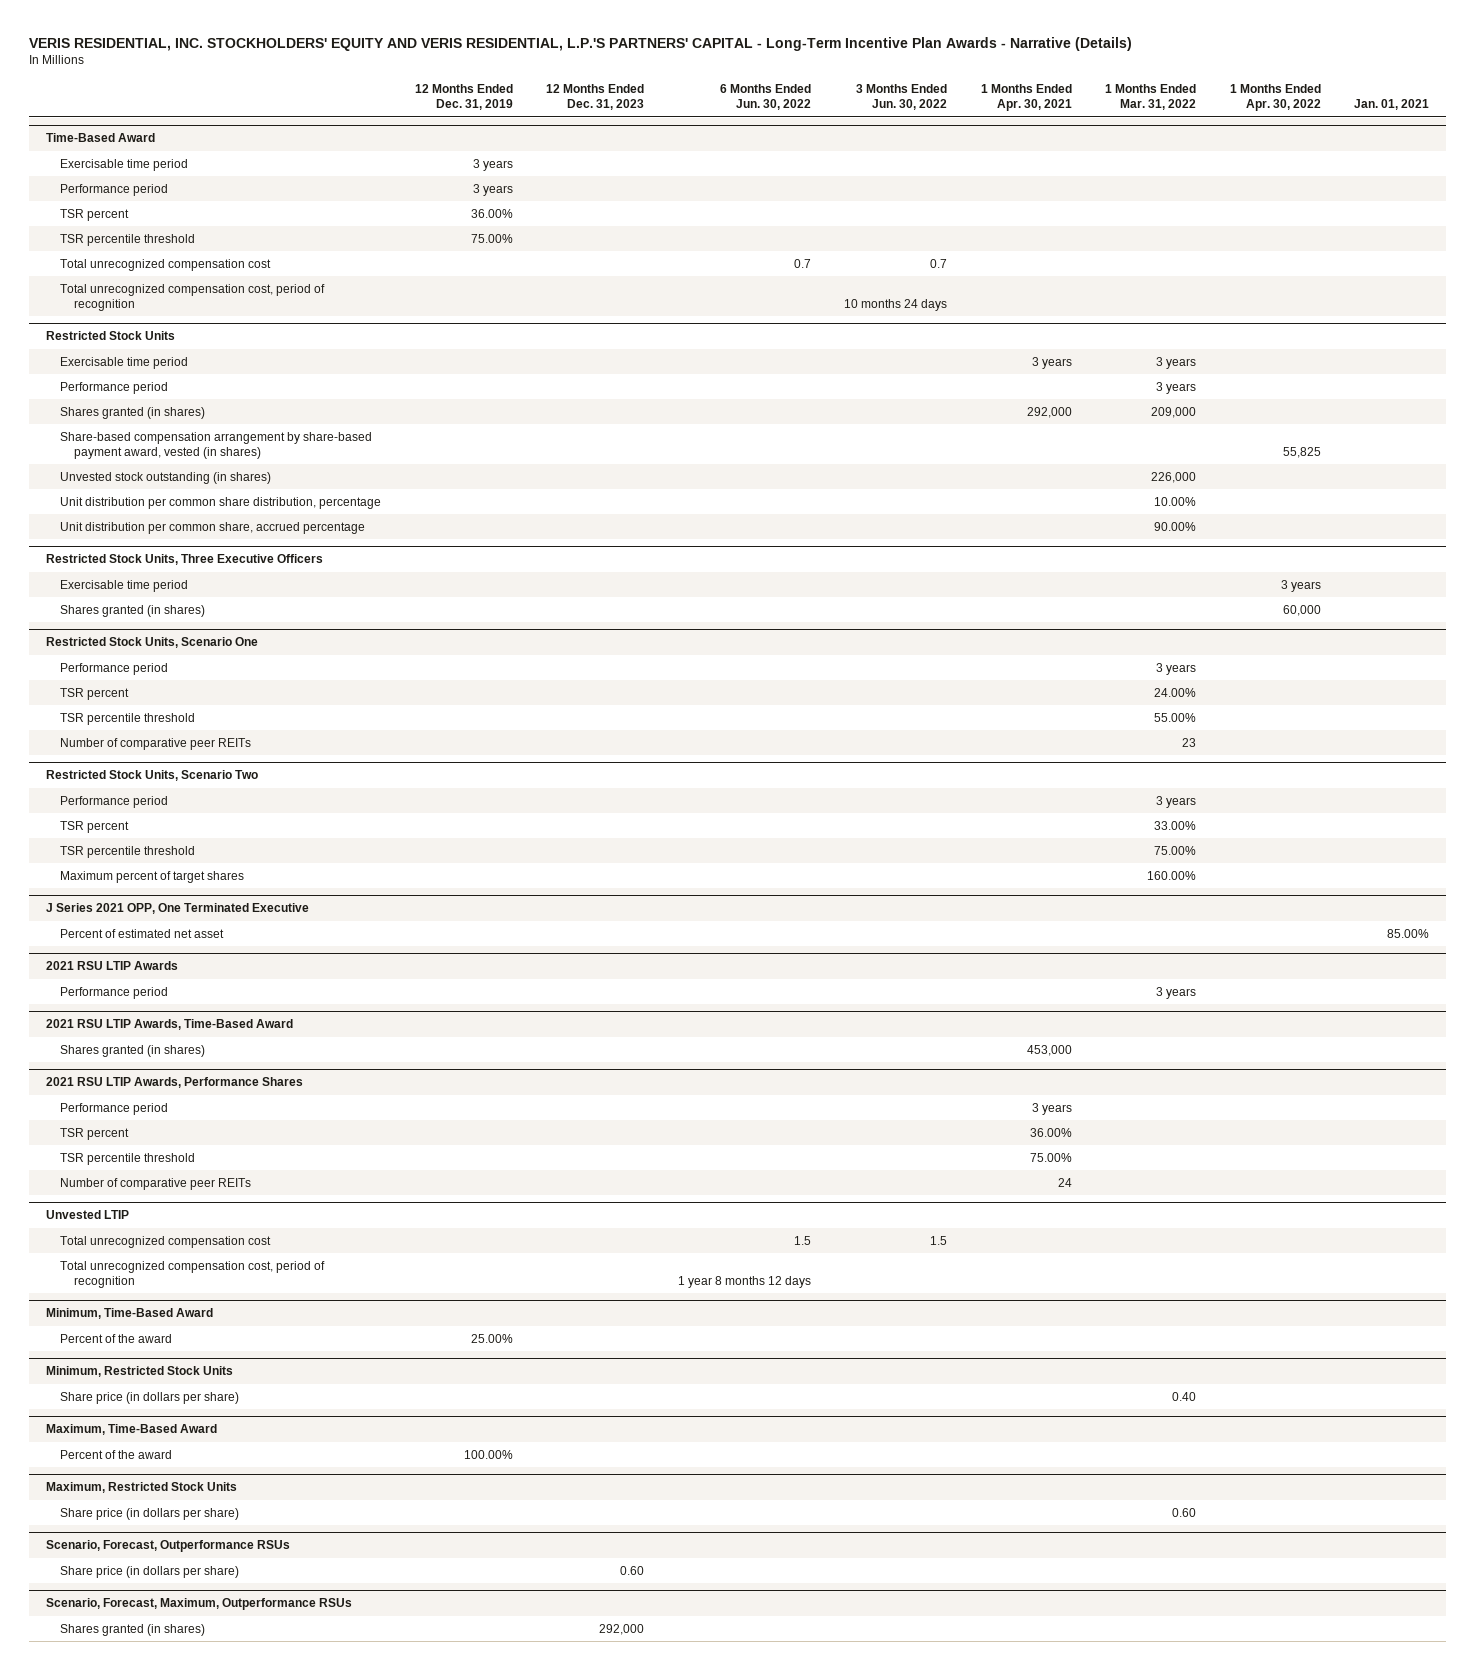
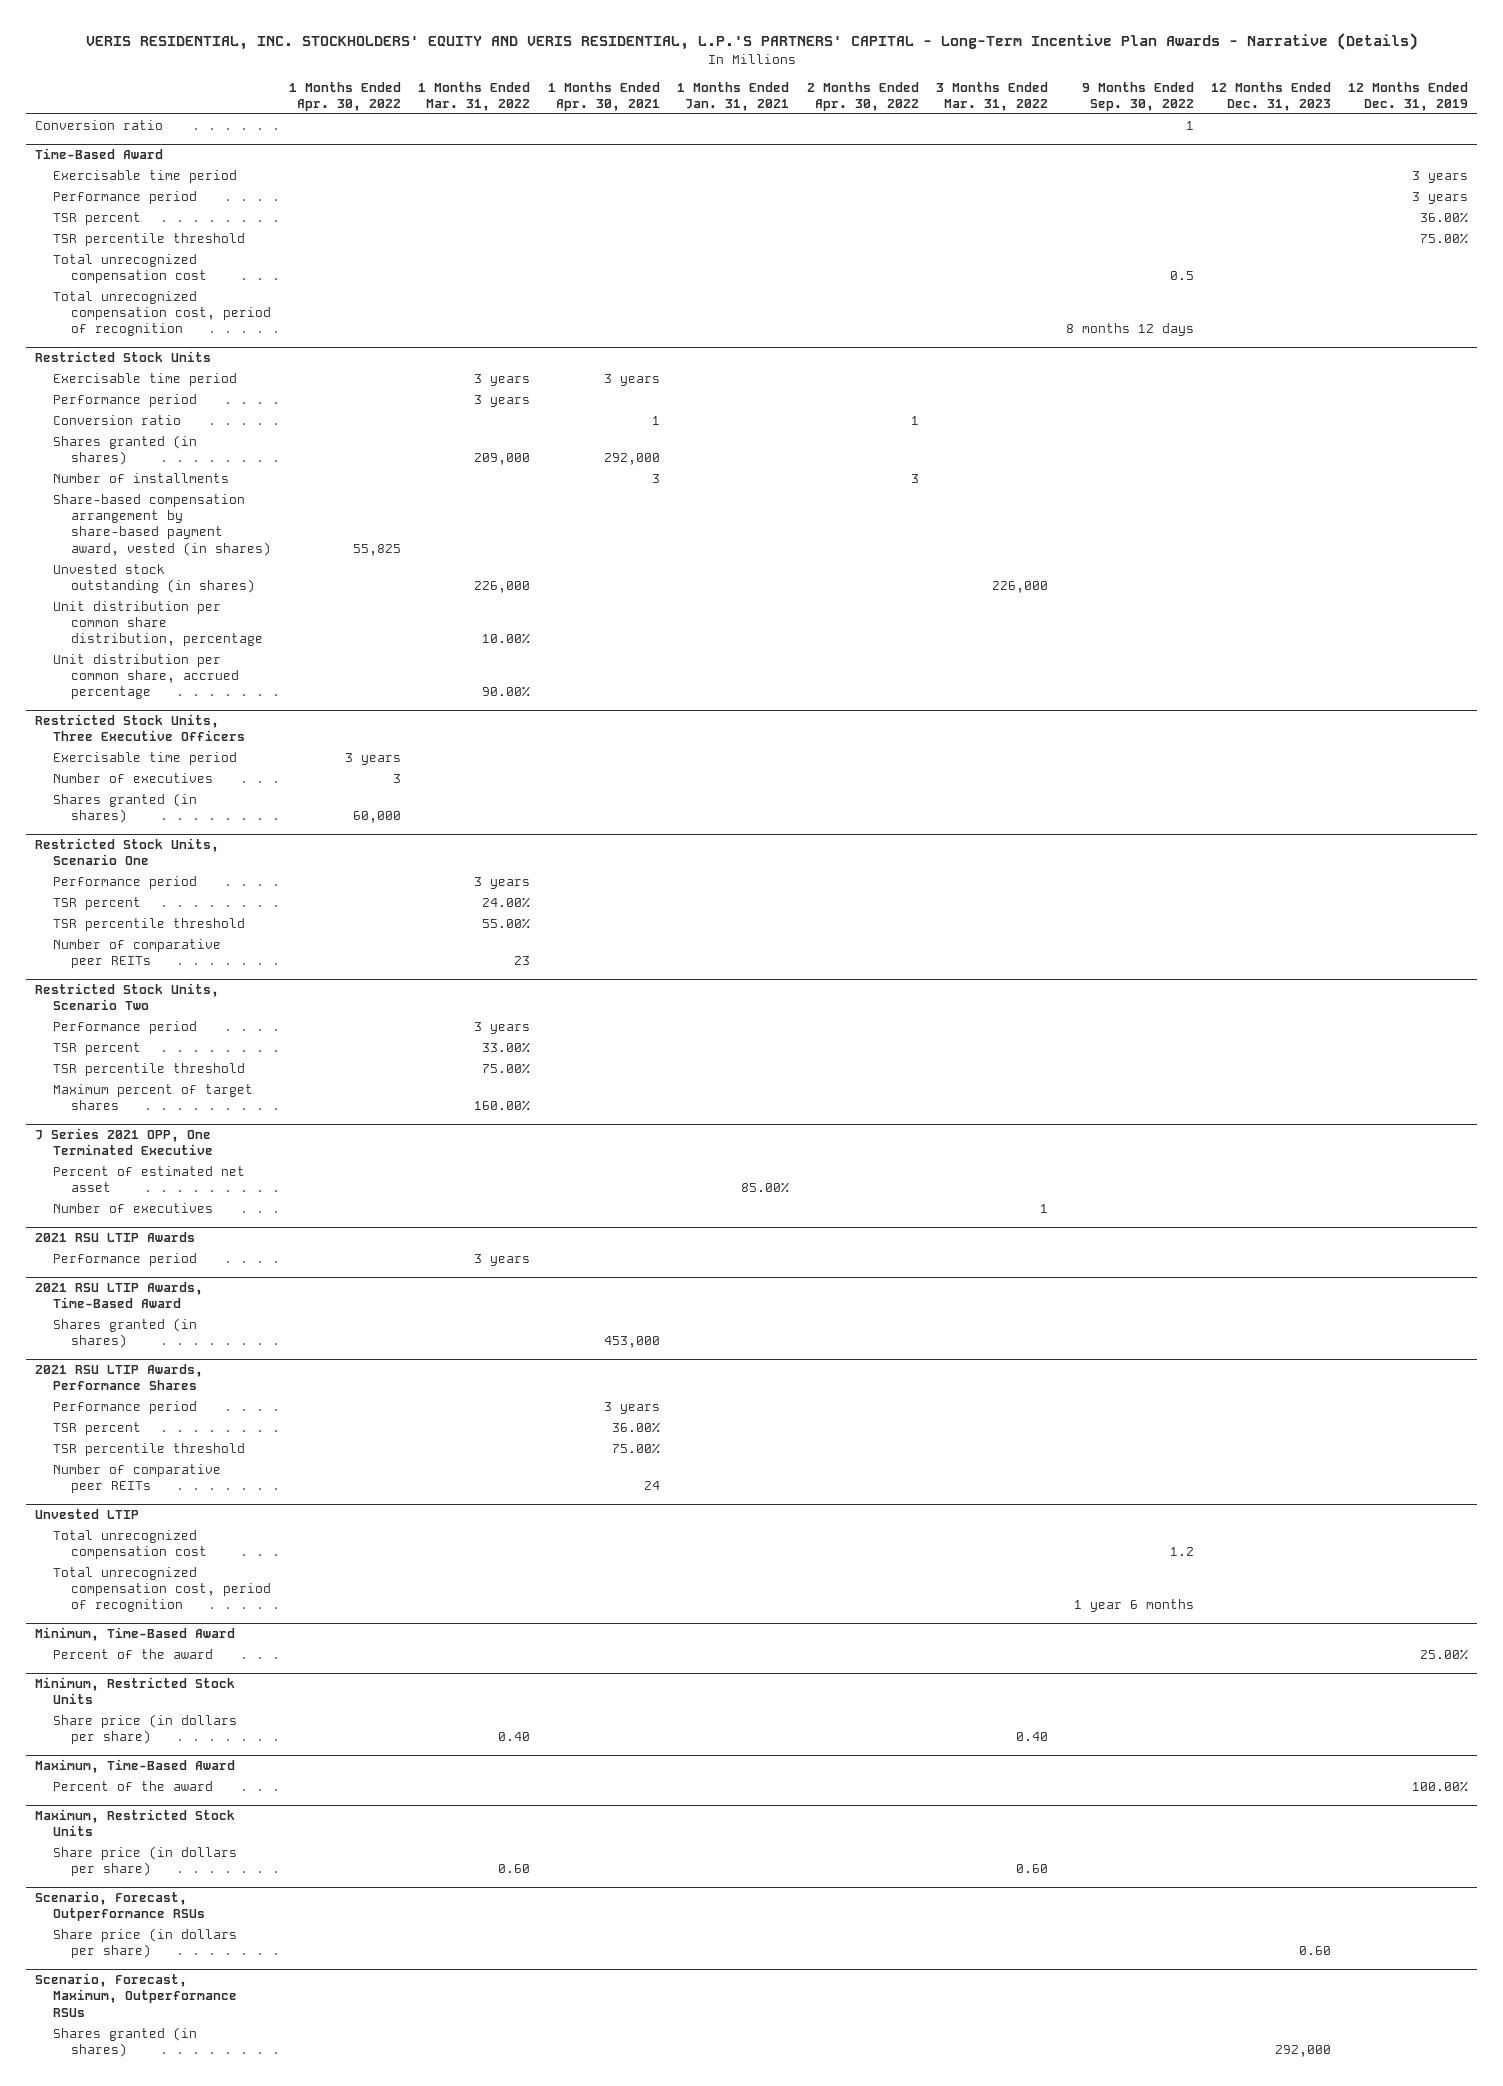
[719,84,811,111] 6 Months Ended Jun. 30, 2022 -> none
[856,84,948,111] 3 Months Ended Jun. 30, 2022 -> none
[1354,99,1430,111] Jan. 01, 2021 -> none
none -> [677,81,790,111] 1 Months Ended Jan. 31, 2021
none -> [806,81,919,111] 2 Months Ended Apr. 30, 2022
none -> [936,81,1049,111] 3 Months Ended Mar. 31, 2022
none -> [1081,81,1194,111] 9 Months Ended Sep. 30, 2022
none -> [34,120,163,131] Conversion ratio
none -> [53,415,182,426] Conversion ratio
none -> [53,473,230,484] Number of installments
none -> [53,773,214,784] Number of executives
none -> [53,1203,214,1214] Number of executives

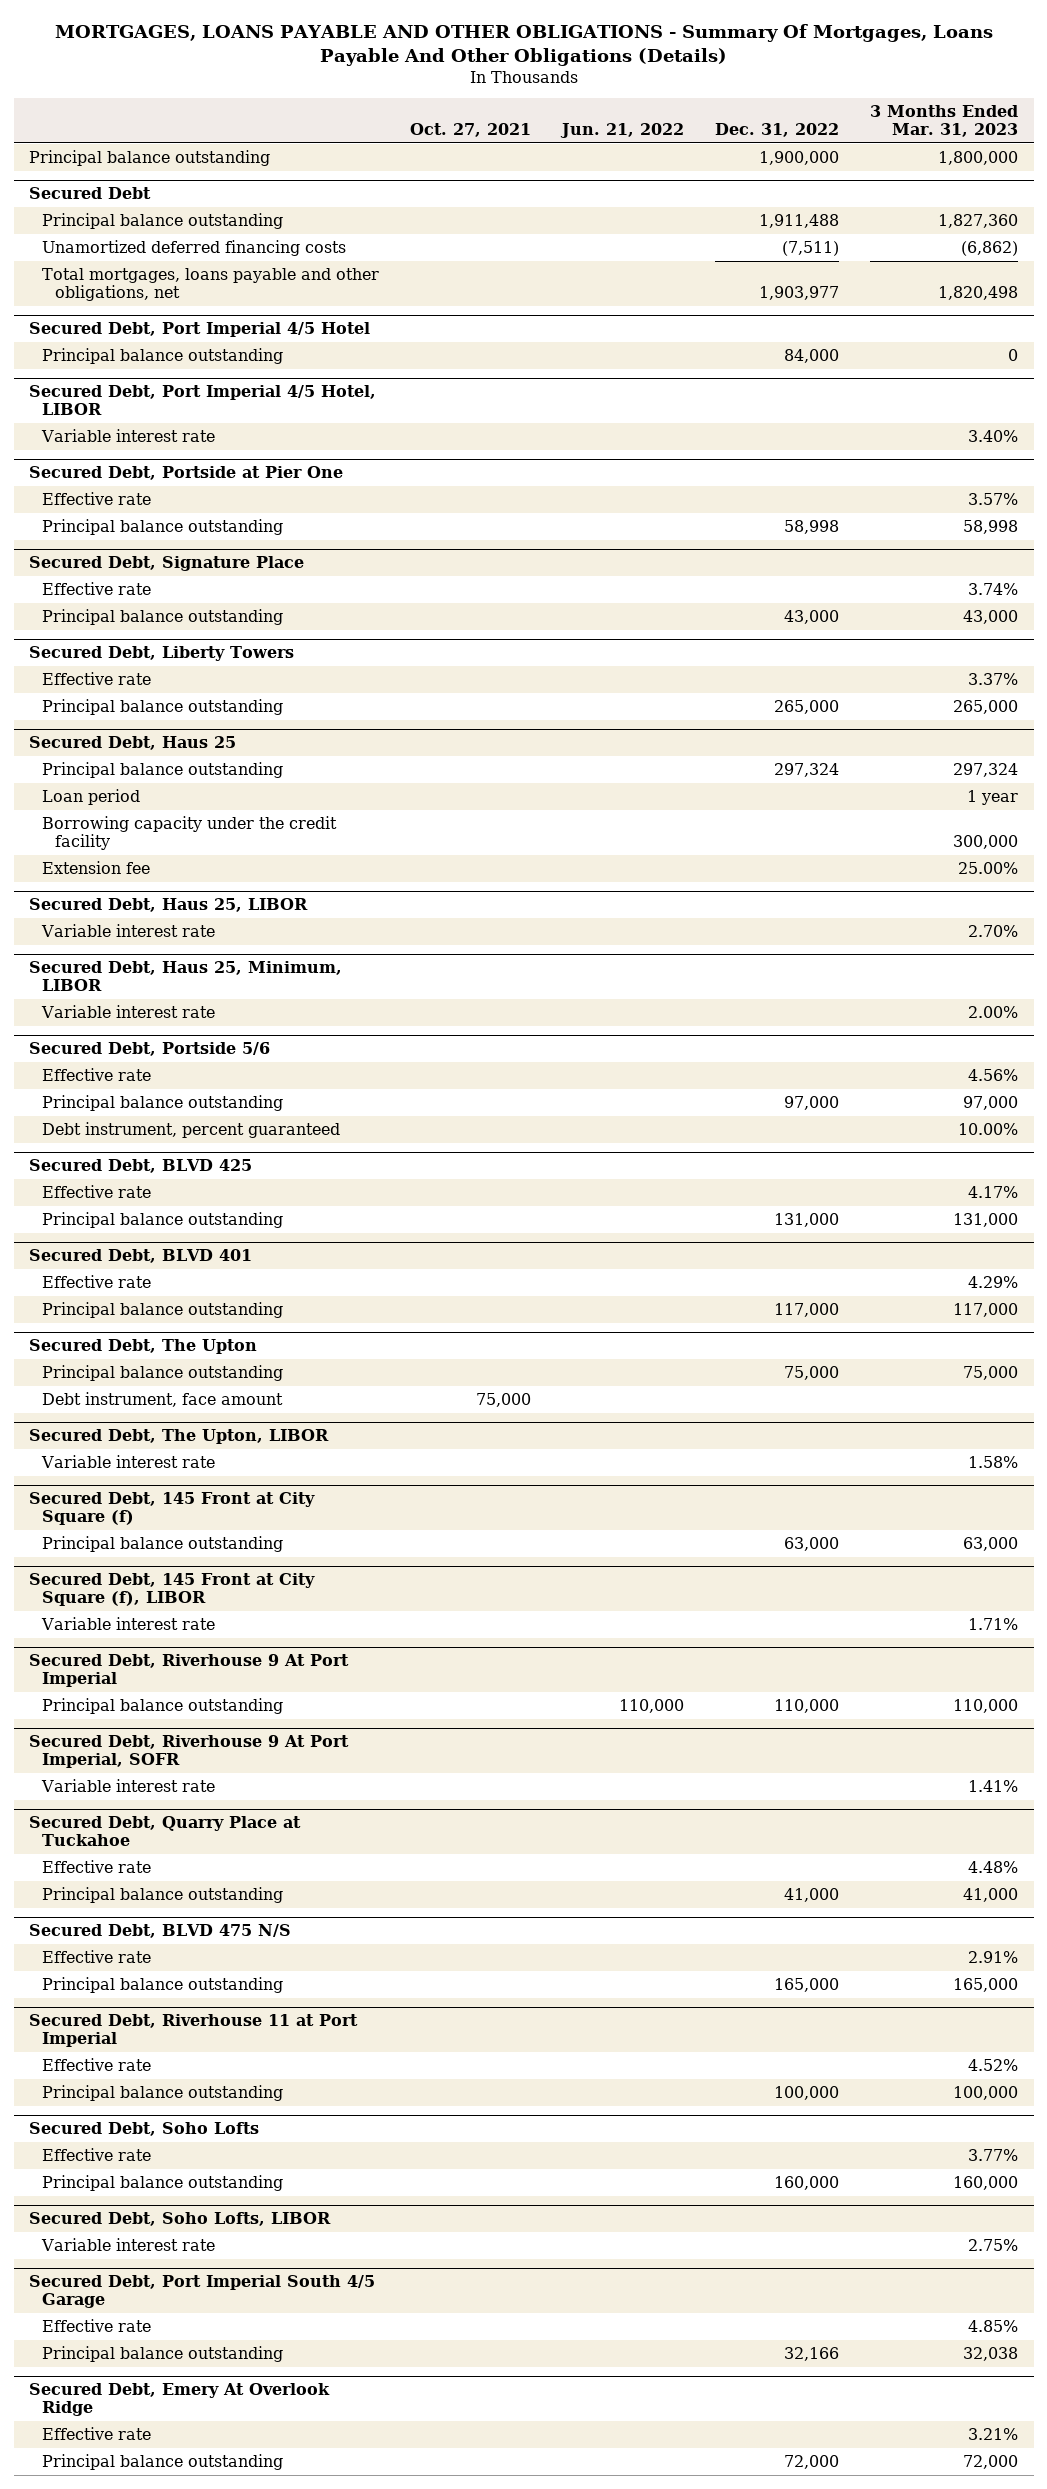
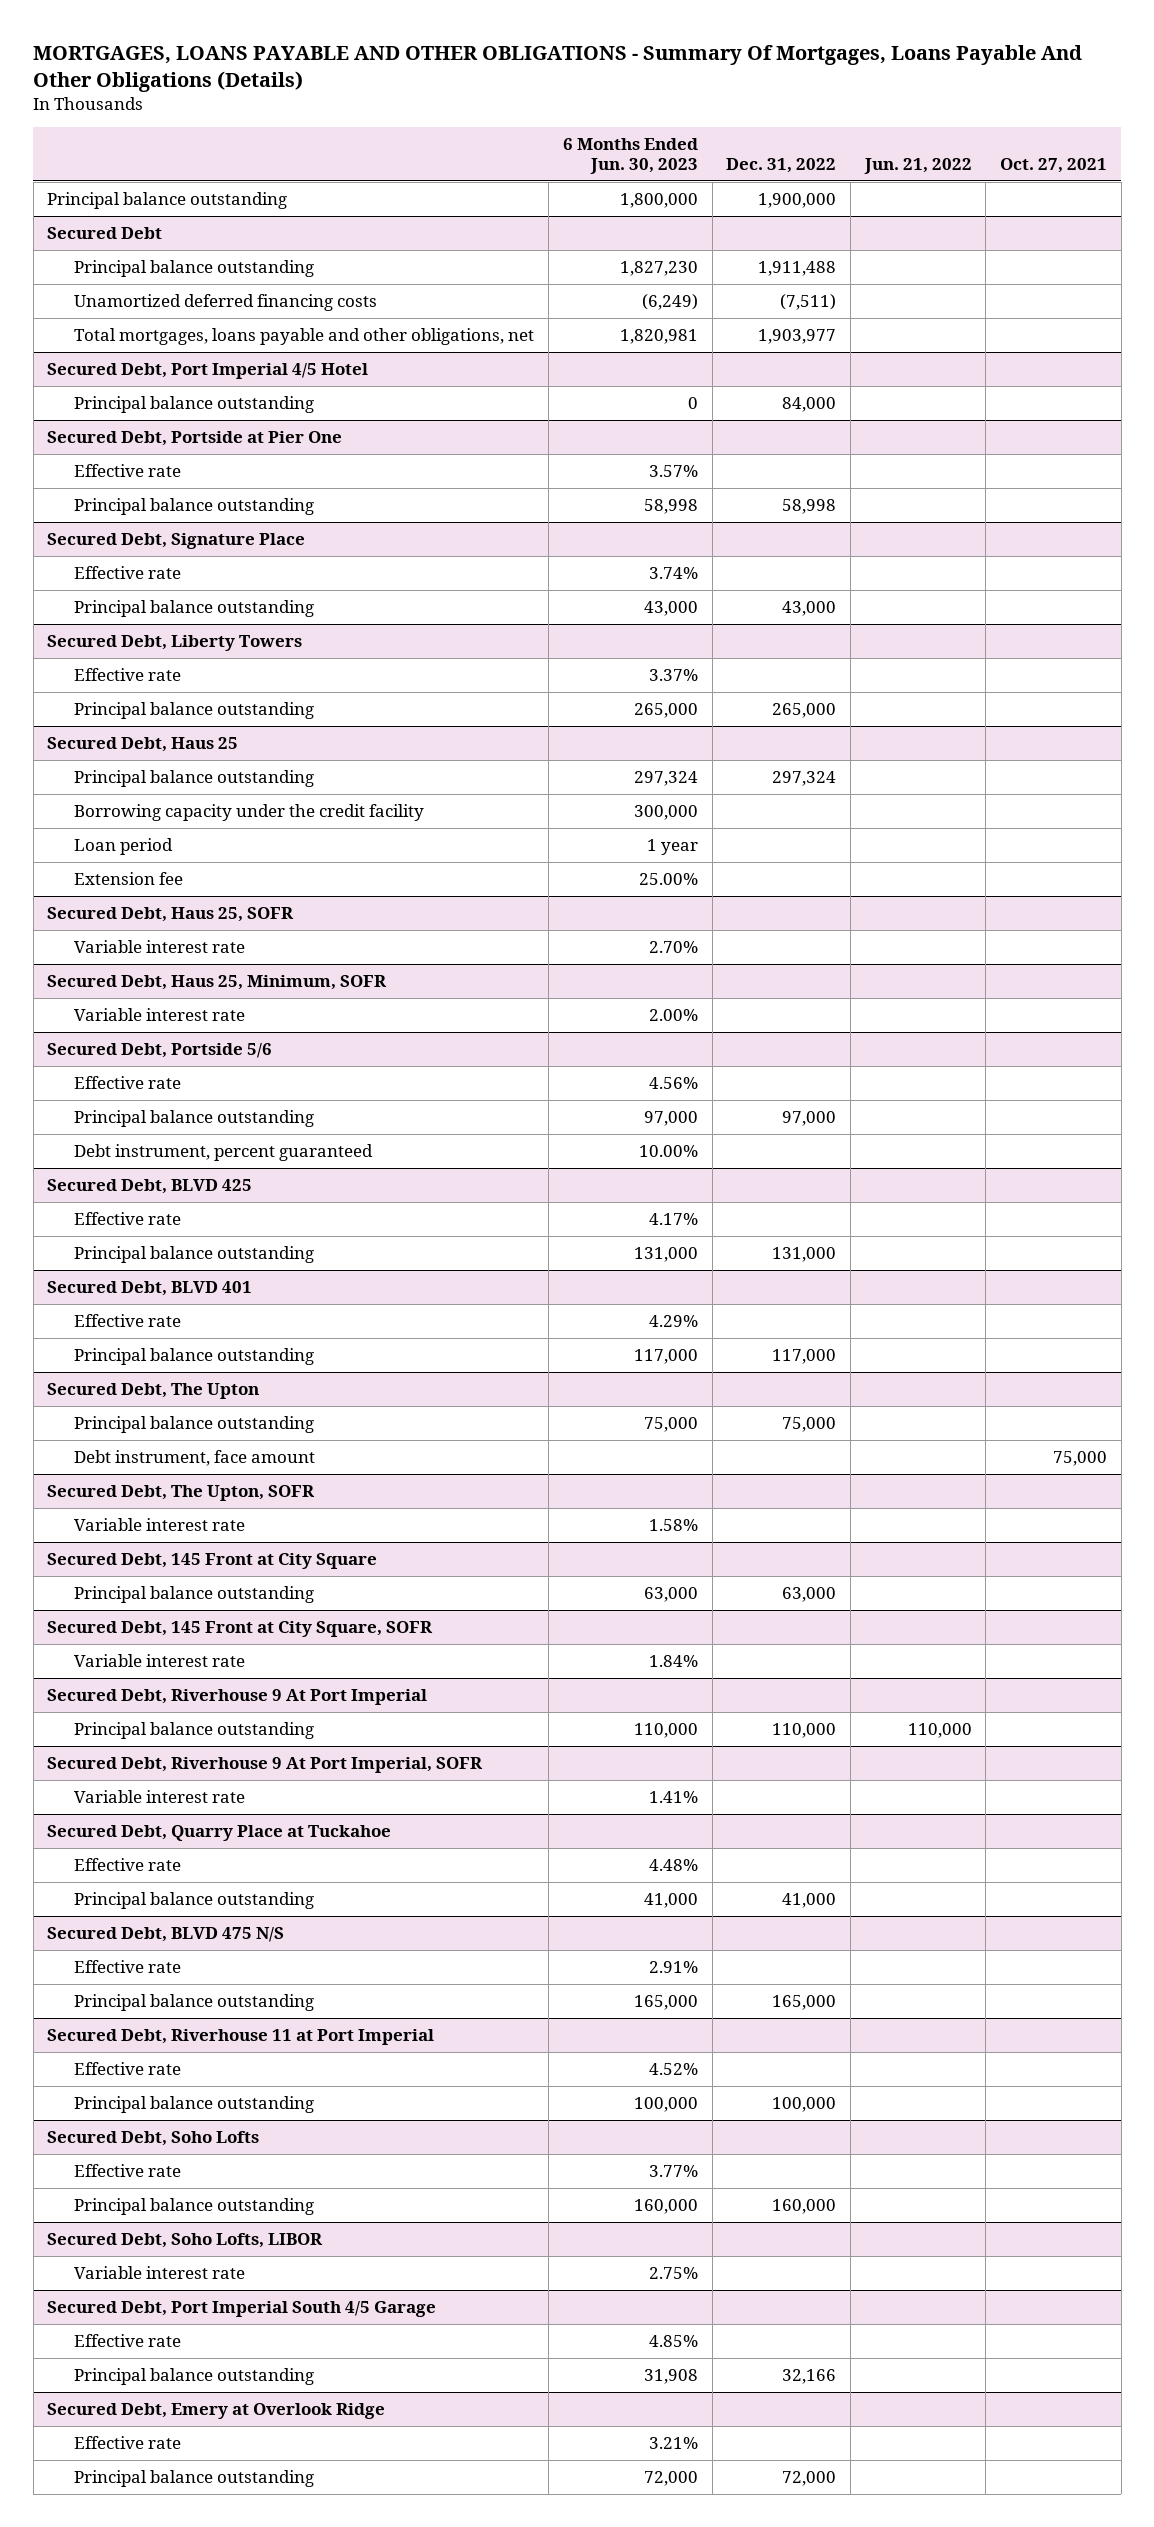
[870,105,1019,138] 3 Months Ended Mar. 31, 2023 -> none
none -> [562,138,698,175] 6 Months Ended Jun. 30, 2023
[29,385,377,416] Secured Debt, Port Imperial 4/5 Hotel, LIBOR -> none
[41,428,216,442] Variable interest rate -> none
[42,788,141,805] Loan period -> [74,837,174,855] Loan period
[29,898,309,913] Secured Debt, Haus 25, LIBOR -> [47,906,295,922] Secured Debt, Haus 25, SOFR
[29,961,343,992] Secured Debt, Haus 25, Minimum, LIBOR -> [47,974,388,990] Secured Debt, Haus 25, Minimum, SOFR
[29,1429,330,1445] Secured Debt, The Upton, LIBOR -> [47,1484,316,1501] Secured Debt, The Upton, SOFR
[29,1492,316,1526] Secured Debt, 145 Front at City Square (f) -> [47,1552,378,1569] Secured Debt, 145 Front at City Square
[29,1573,316,1607] Secured Debt, 145 Front at City Square (f), LIBOR -> [47,1620,434,1637] Secured Debt, 145 Front at City Square, SOFR
[29,2383,331,2417] Secured Debt, Emery At Overlook Ridge -> [47,2402,386,2419] Secured Debt, Emery at Overlook Ridge

